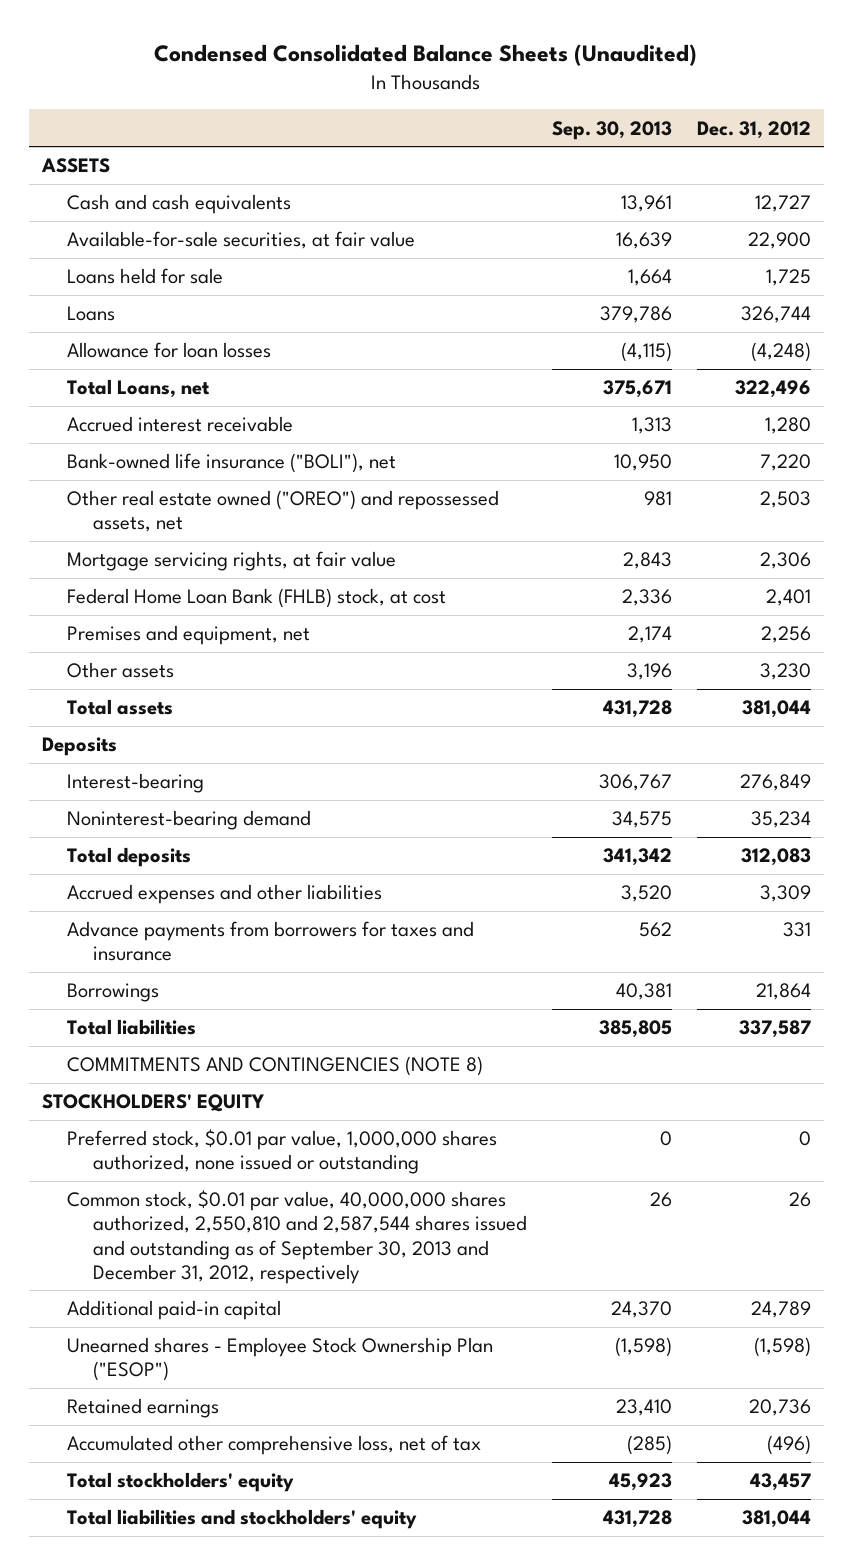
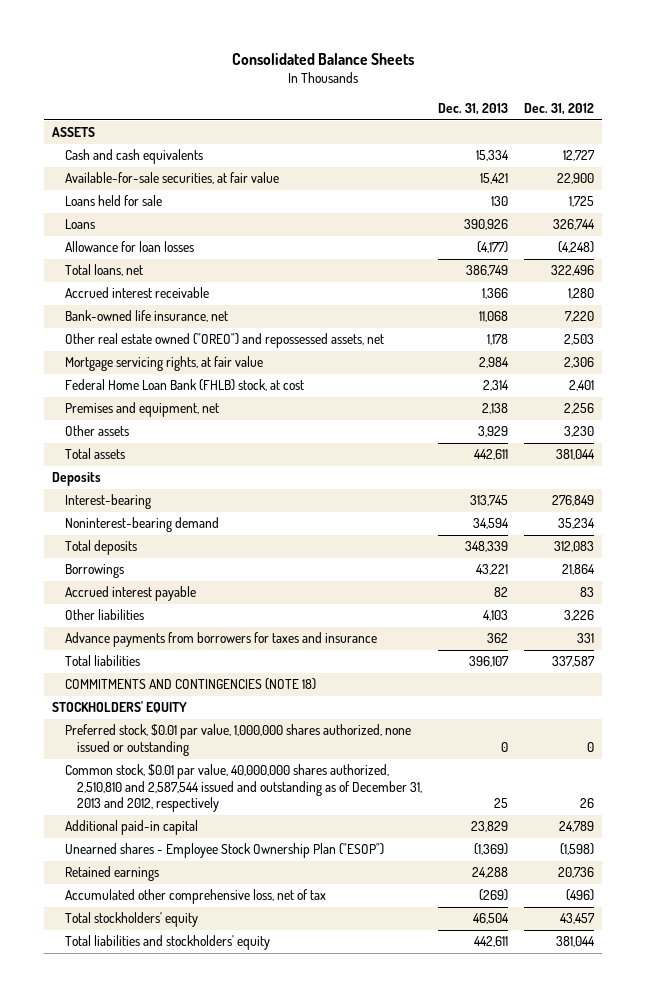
[154,44,698,67] Condensed Consolidated Balance Sheets (Unaudited) -> [232,53,415,66] Consolidated Balance Sheets
[551,120,672,140] Sep. 30, 2013 -> none
none -> [438,103,509,116] Dec. 31, 2013
[67,379,211,399] Total Loans, net -> [64,264,143,277] Total loans, net
[67,453,397,474] Bank-owned life insurance ("BOLI"), net -> [64,310,228,323] Bank-owned life insurance, net
[67,884,383,905] Accrued expenses and other liabilities -> none
none -> [64,586,196,602] Accrued interest payable
none -> [64,609,144,621] Other liabilities
[67,921,475,962] Advance payments from borrowers for taxes and insurance -> [64,632,377,648] Advance payments from borrowers for taxes and insurance
[67,1056,484,1077] COMMITMENTS AND CONTINGENCIES (NOTE 8) -> [64,678,316,691] COMMITMENTS AND CONTINGENCIES (NOTE 18)
[67,1190,527,1284] Common stock, $0.01 par value, 40,000,000 shares authorized, 2,550,810 and 2,587,544 shares issued and outstanding as of September 30, 2013 and December 31, 2012, respectively -> [64,764,423,813] Common stock, $0.01 par value, 40,000,000 shares authorized, 2,510,810 and 2,587,544 issued and outstanding as of December 31, 2013 and 2012, respectively

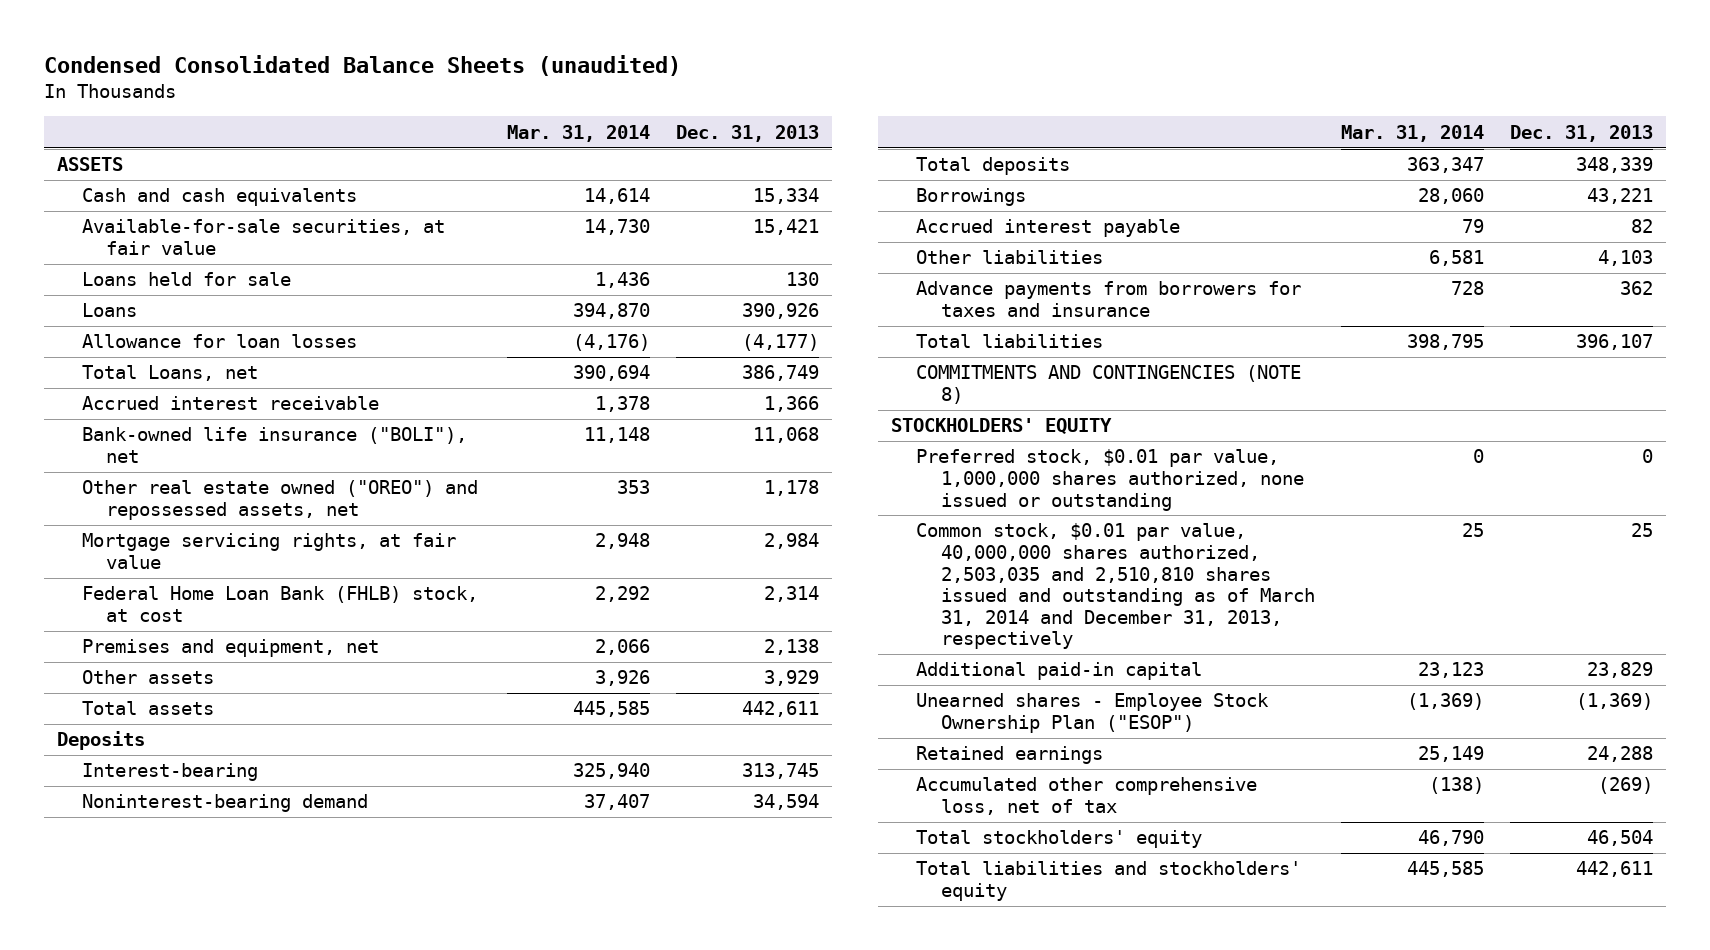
[232,53,415,66] Consolidated Balance Sheets -> [44,54,682,76] Condensed Consolidated Balance Sheets (unaudited)
[524,103,595,116] Dec. 31, 2012 -> none
none -> [506,124,650,142] Mar. 31, 2014
[64,264,143,277] Total loans, net -> [81,365,258,382] Total Loans, net
[64,310,228,323] Bank-owned life insurance, net -> [81,427,467,464] Bank-owned life insurance ("BOLI"), net
[64,678,316,691] COMMITMENTS AND CONTINGENCIES (NOTE 18) -> [915,365,1301,405] COMMITMENTS AND CONTINGENCIES (NOTE 8)
[64,764,423,813] Common stock, $0.01 par value, 40,000,000 shares authorized, 2,510,810 and 2,587,544 issued and outstanding as of December 31, 2013 and 2012, respectively -> [915,523,1315,650] Common stock, $0.01 par value, 40,000,000 shares authorized, 2,503,035 and 2,510,810 shares issued and outstanding as of March 31, 2014 and December 31, 2013, respectively

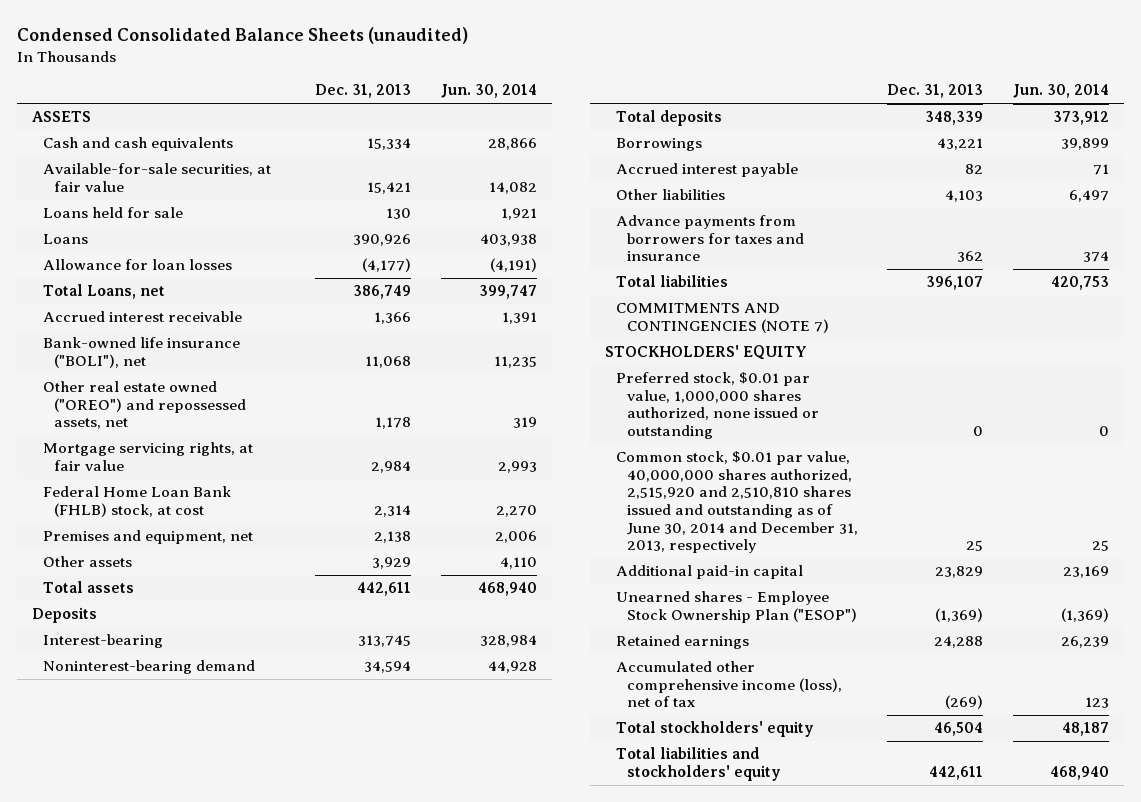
[506,124,650,142] Mar. 31, 2014 -> none
none -> [440,84,537,99] Jun. 30, 2014
[915,365,1301,405] COMMITMENTS AND CONTINGENCIES (NOTE 8) -> [615,303,829,333] COMMITMENTS AND CONTINGENCIES (NOTE 7)
[915,523,1315,650] Common stock, $0.01 par value, 40,000,000 shares authorized, 2,503,035 and 2,510,810 shares issued and outstanding as of March 31, 2014 and December 31, 2013, respectively -> [615,451,858,554] Common stock, $0.01 par value, 40,000,000 shares authorized, 2,515,920 and 2,510,810 shares issued and outstanding as of June 30, 2014 and December 31, 2013, respectively
[915,777,1257,816] Accumulated other comprehensive loss, net of tax -> [615,661,842,708] Accumulated other comprehensive income (loss), net of tax

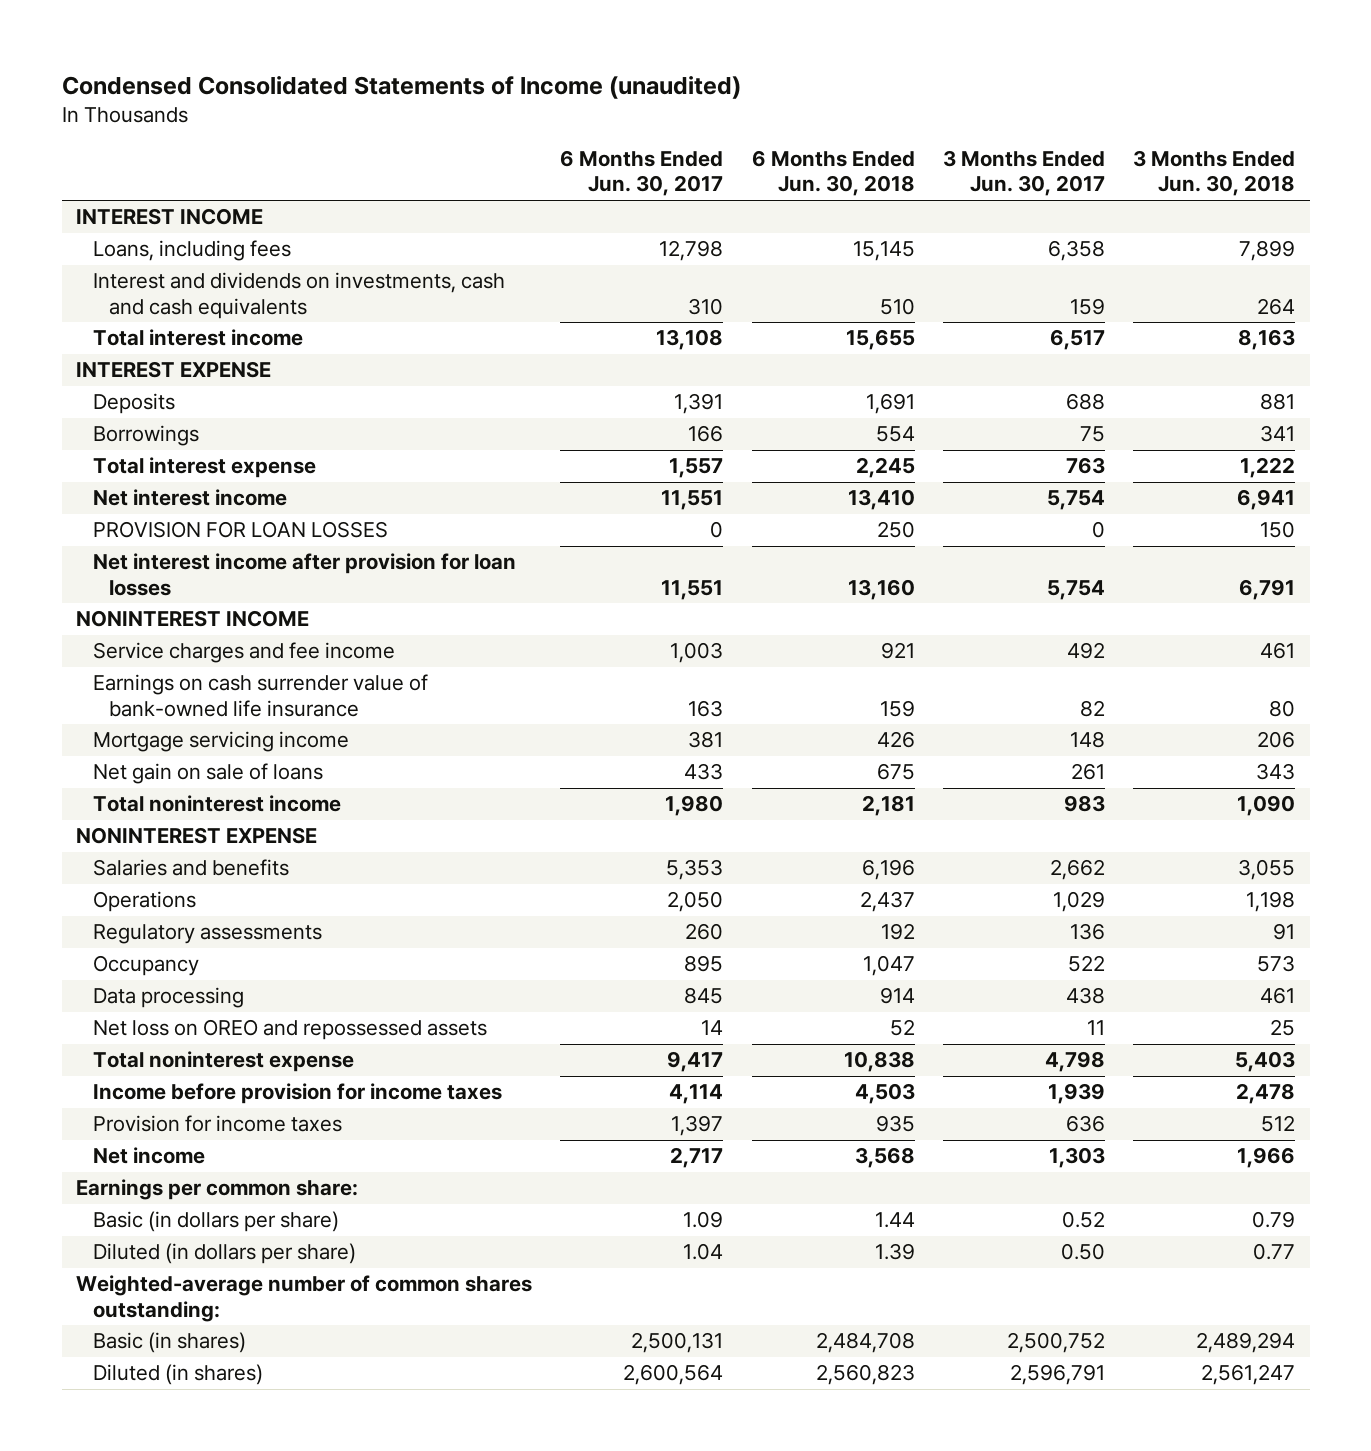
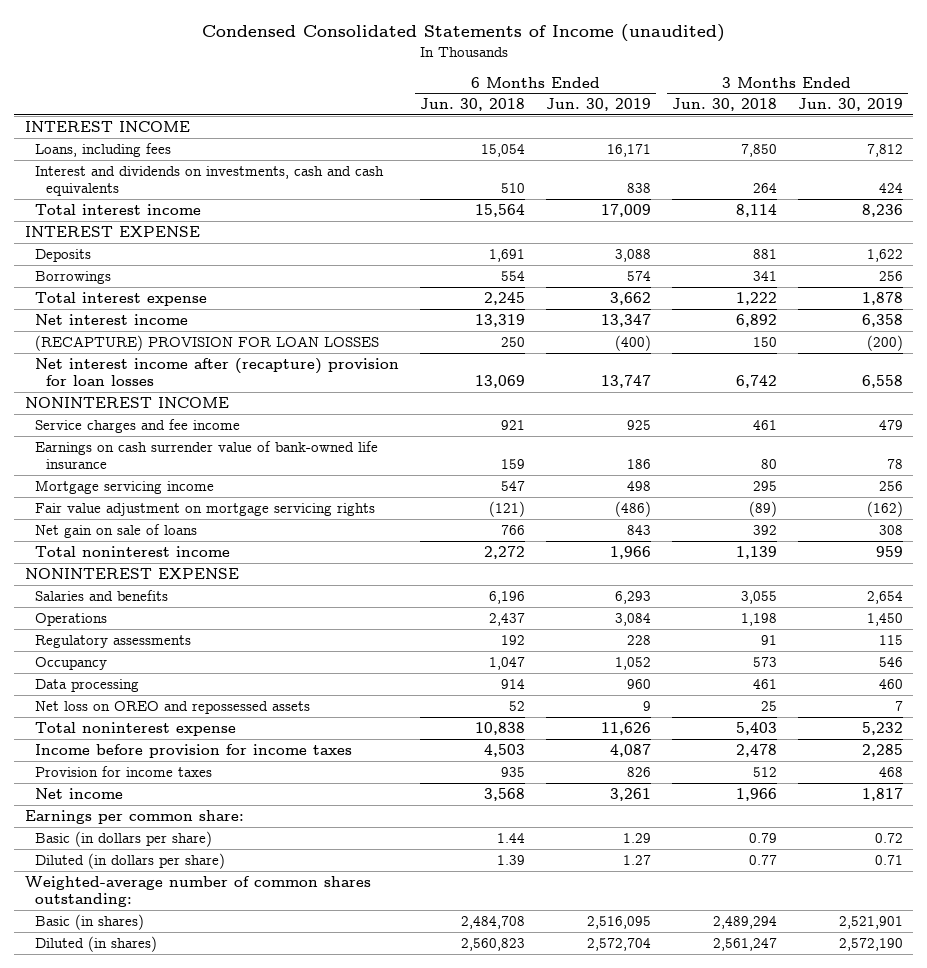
[560,149,724,197] 6 Months Ended Jun. 30, 2017 -> none
[942,149,1105,197] 3 Months Ended Jun. 30, 2017 -> none
none -> [546,98,652,112] Jun. 30, 2019
none -> [797,98,903,112] Jun. 30, 2019
[852,241,915,262] 15,145 -> [481,143,526,157] 15,054
[1239,240,1296,262] 7,899 -> [740,143,777,157] 7,850
[845,329,915,351] 15,655 -> [475,203,526,217] 15,564
[1238,329,1296,351] 8,163 -> [735,203,777,217] 8,114
[847,489,915,511] 13,410 -> [475,313,526,327] 13,319
[1237,489,1296,511] 6,941 -> [735,313,777,327] 6,892
[92,521,388,539] PROVISION FOR LOAN LOSSES -> [35,334,380,351] (RECAPTURE) PROVISION FOR LOAN LOSSES
[92,553,516,596] Net interest income after provision for loan losses -> [35,357,400,387] Net interest income after (recapture) provision for loan losses
[847,578,915,600] 13,160 -> [475,375,526,389] 13,069
[1239,578,1296,600] 6,791 -> [735,375,777,389] 6,742
[876,731,915,749] 426 -> [501,480,526,491] 547
[1257,731,1296,749] 206 -> [752,480,777,491] 295
none -> [35,502,376,516] Fair value adjustment on mortgage servicing rights
[876,763,915,781] 675 -> [501,524,526,535] 766
[1256,763,1296,781] 343 -> [752,524,777,535] 392
[861,795,915,817] 2,181 -> [484,545,526,559] 2,272
[1237,795,1296,817] 1,090 -> [735,545,777,559] 1,139

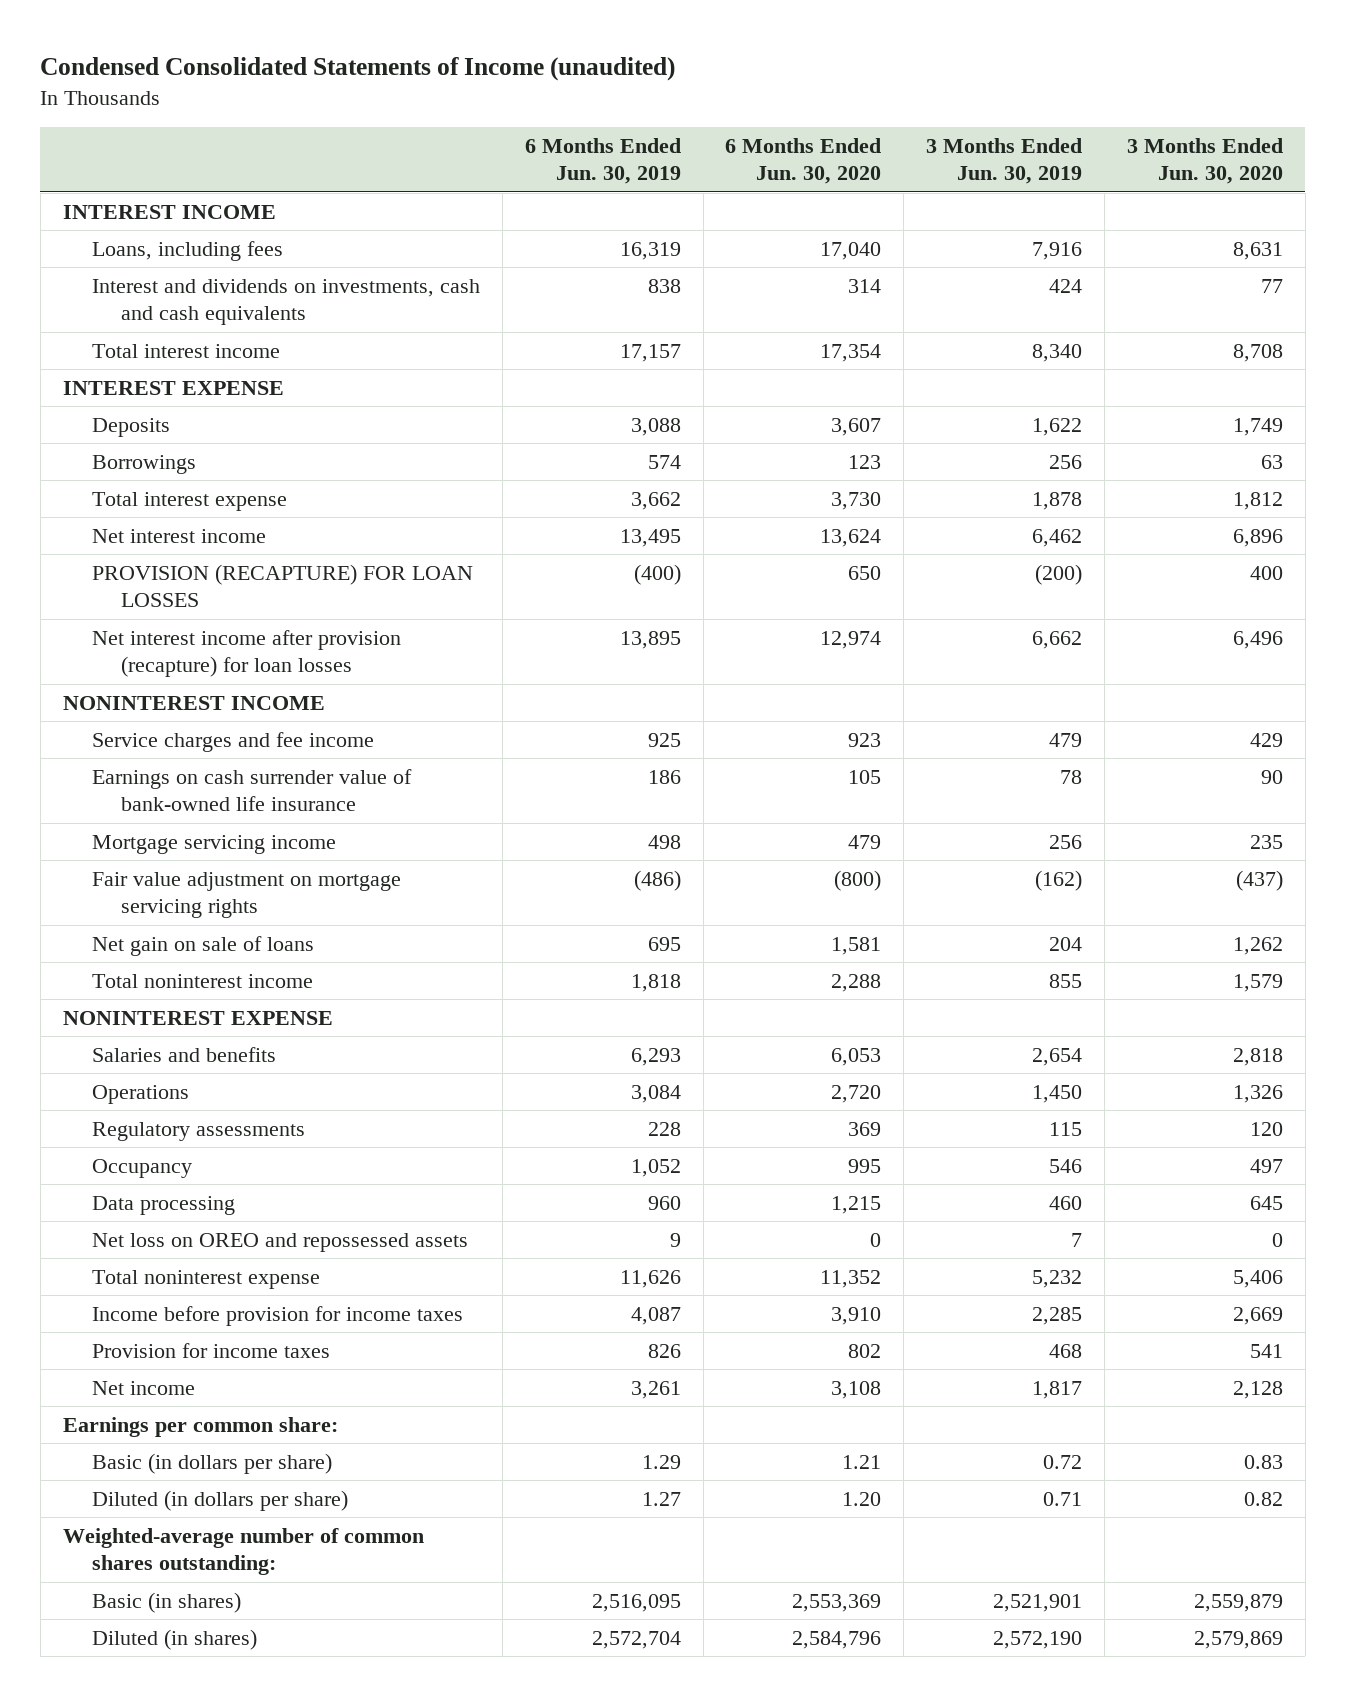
[420,98,526,112] Jun. 30, 2018 -> none
[671,98,777,112] Jun. 30, 2018 -> none
none -> [725,138,882,185] 6 Months Ended Jun. 30, 2020
none -> [1126,138,1283,185] 3 Months Ended Jun. 30, 2020
[607,143,652,157] 16,171 -> [619,241,681,260] 16,319
[866,143,903,157] 7,812 -> [1032,241,1083,260] 7,916
[601,203,652,217] 17,009 -> [619,343,681,362] 17,157
[861,203,903,217] 8,236 -> [1032,343,1083,362] 8,340
[601,313,652,327] 13,347 -> [619,528,681,547] 13,495
[861,313,903,327] 6,358 -> [1032,528,1083,547] 6,462
[35,334,380,351] (RECAPTURE) PROVISION FOR LOAN LOSSES -> [92,563,474,608] PROVISION (RECAPTURE) FOR LOAN LOSSES
[35,357,400,387] Net interest income after (recapture) provision for loan losses -> [92,629,402,678] Net interest income after provision (recapture) for loan losses
[601,375,652,389] 13,747 -> [619,630,681,649] 13,895
[861,375,903,389] 6,558 -> [1032,630,1083,649] 6,662
[627,524,652,535] 843 -> [647,936,681,951] 695
[878,524,903,535] 308 -> [1049,936,1083,951] 204
[610,545,652,559] 1,966 -> [630,973,681,992] 1,818
[875,545,903,557] 959 -> [1049,973,1083,988] 855

